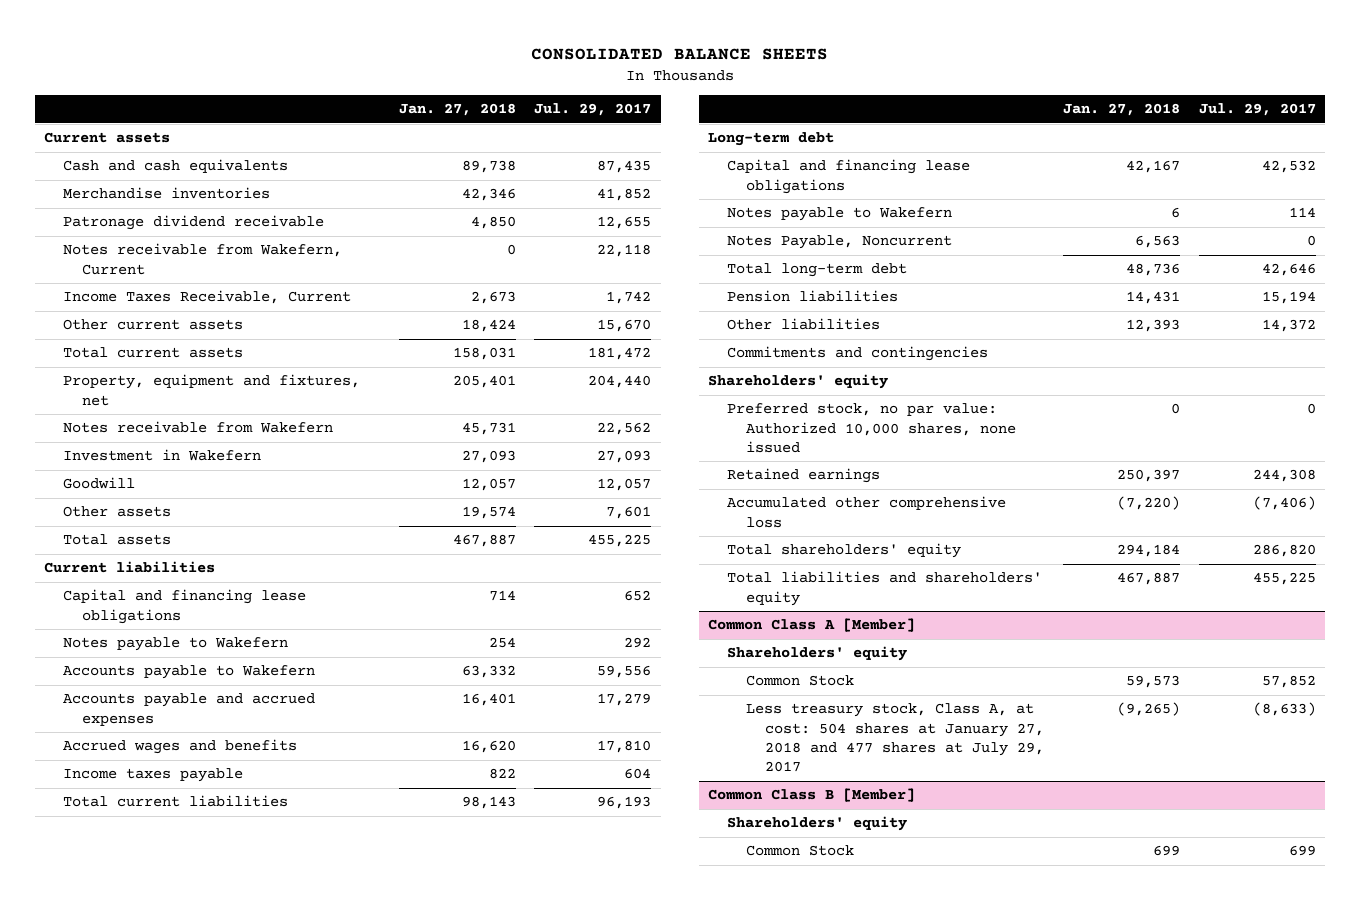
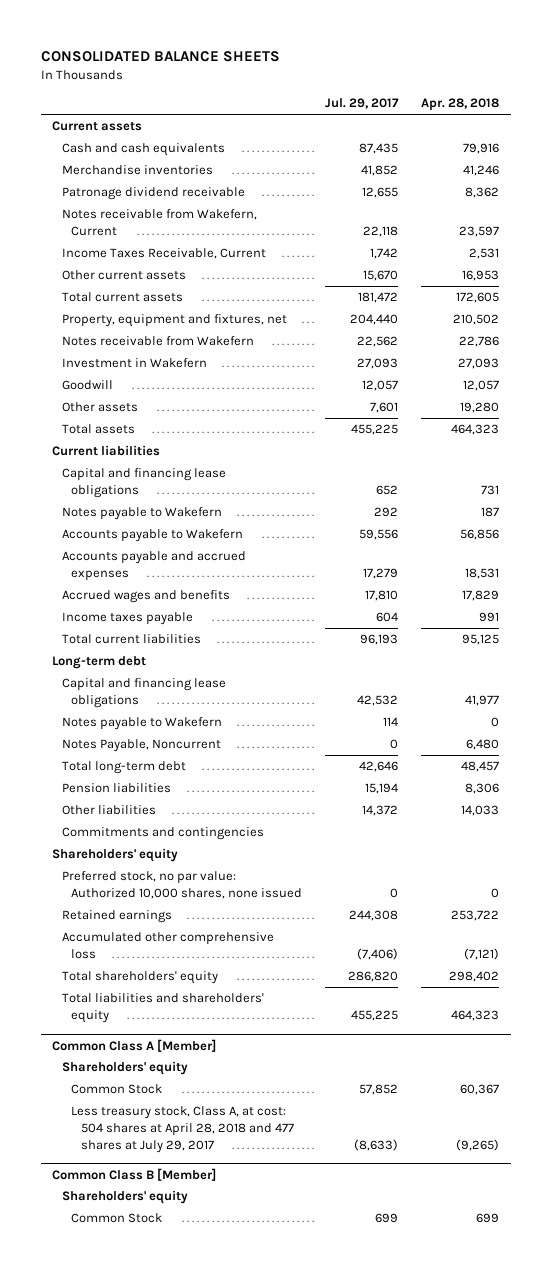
[398,103,516,117] Jan. 27, 2018 -> none
none -> [421,98,500,112] Apr. 28, 2018
[746,703,1045,773] Less treasury stock, Class A, at cost: 504 shares at January 27, 2018 and 477 shares at July 29, 2017 -> [71,1106,295,1153] Less treasury stock, Class A, at cost: 504 shares at April 28, 2018 and 477 shares at July 29, 2017

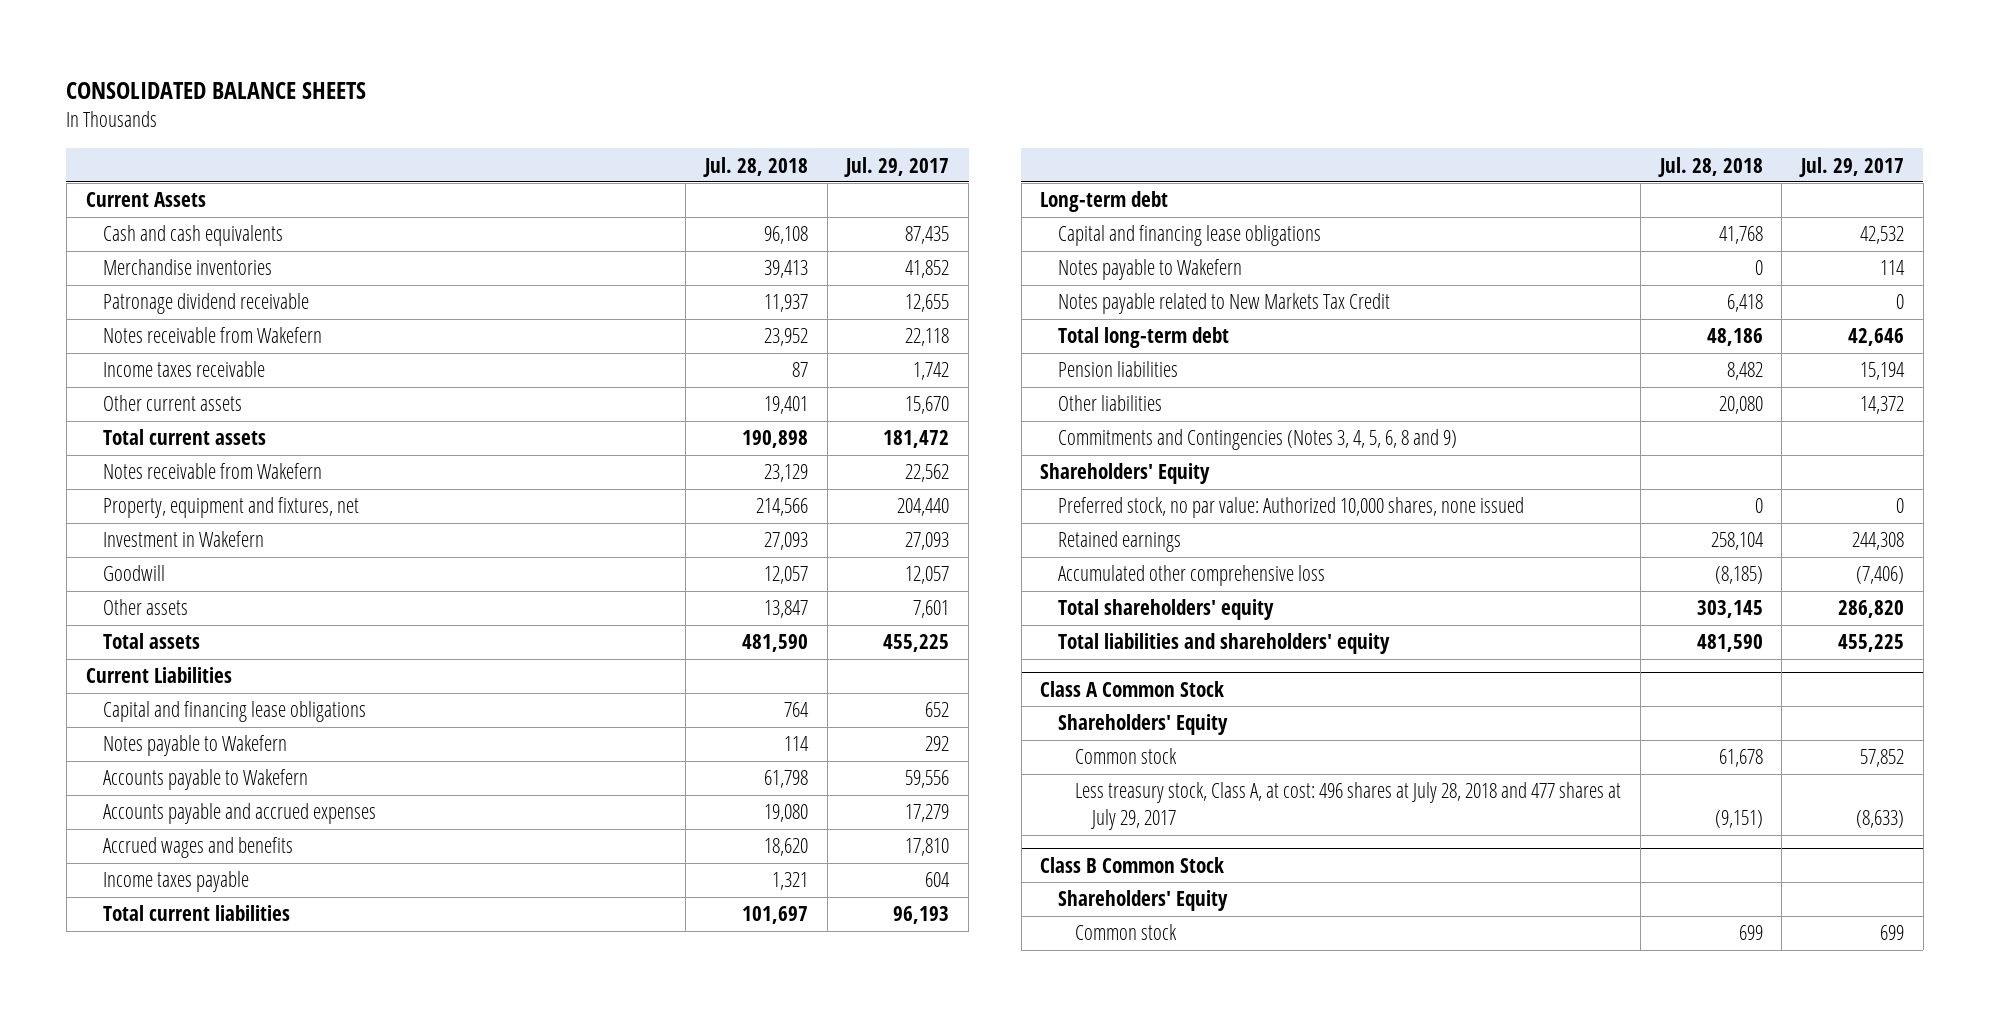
[421,98,500,112] Apr. 28, 2018 -> none
none -> [702,156,808,177] Jul. 28, 2018
[52,121,143,132] Current assets -> [85,192,206,208] Current Assets
[61,209,257,236] Notes receivable from Wakefern, Current -> [102,327,322,344] Notes receivable from Wakefern
[61,248,266,260] Income Taxes Receivable, Current -> [102,361,265,378] Income taxes receivable
[61,314,287,328] Property, equipment and fixtures, net -> [102,497,359,519] Property, equipment and fixtures, net
[52,445,161,457] Current liabilities -> [85,667,232,684] Current Liabilities
[61,739,221,753] Notes Payable, Noncurrent -> [1057,293,1390,315] Notes payable related to New Markets Tax Credit
[61,827,264,841] Commitments and contingencies -> [1057,429,1457,451] Commitments and Contingencies (Notes 3, 4, 5, 6, 8 and 9)
[52,848,179,863] Shareholders' equity -> [1040,463,1211,485] Shareholders' Equity
[52,1038,217,1052] Common Class A [Member] -> [1040,680,1225,697] Class A Common Stock
[61,1061,188,1076] Shareholders' equity -> [1057,714,1228,736] Shareholders' Equity
[71,1084,163,1095] Common Stock -> [1074,748,1177,765] Common stock
[71,1106,295,1153] Less treasury stock, Class A, at cost: 504 shares at April 28, 2018 and 477 shares at July 29, 2017 -> [1074,782,1621,831] Less treasury stock, Class A, at cost: 496 shares at July 28, 2018 and 477 shares at July 29, 2017
[52,1167,217,1181] Common Class B [Member] -> [1040,856,1225,873] Class B Common Stock
[61,1190,188,1205] Shareholders' equity -> [1057,890,1228,912] Shareholders' Equity
[71,1213,163,1224] Common Stock -> [1074,924,1177,941] Common stock

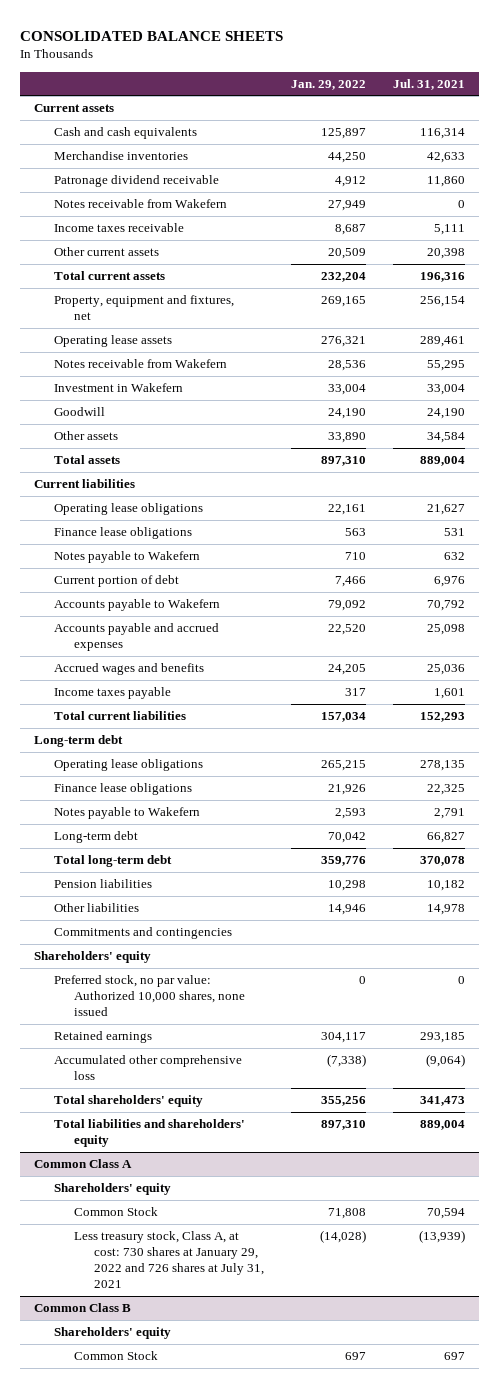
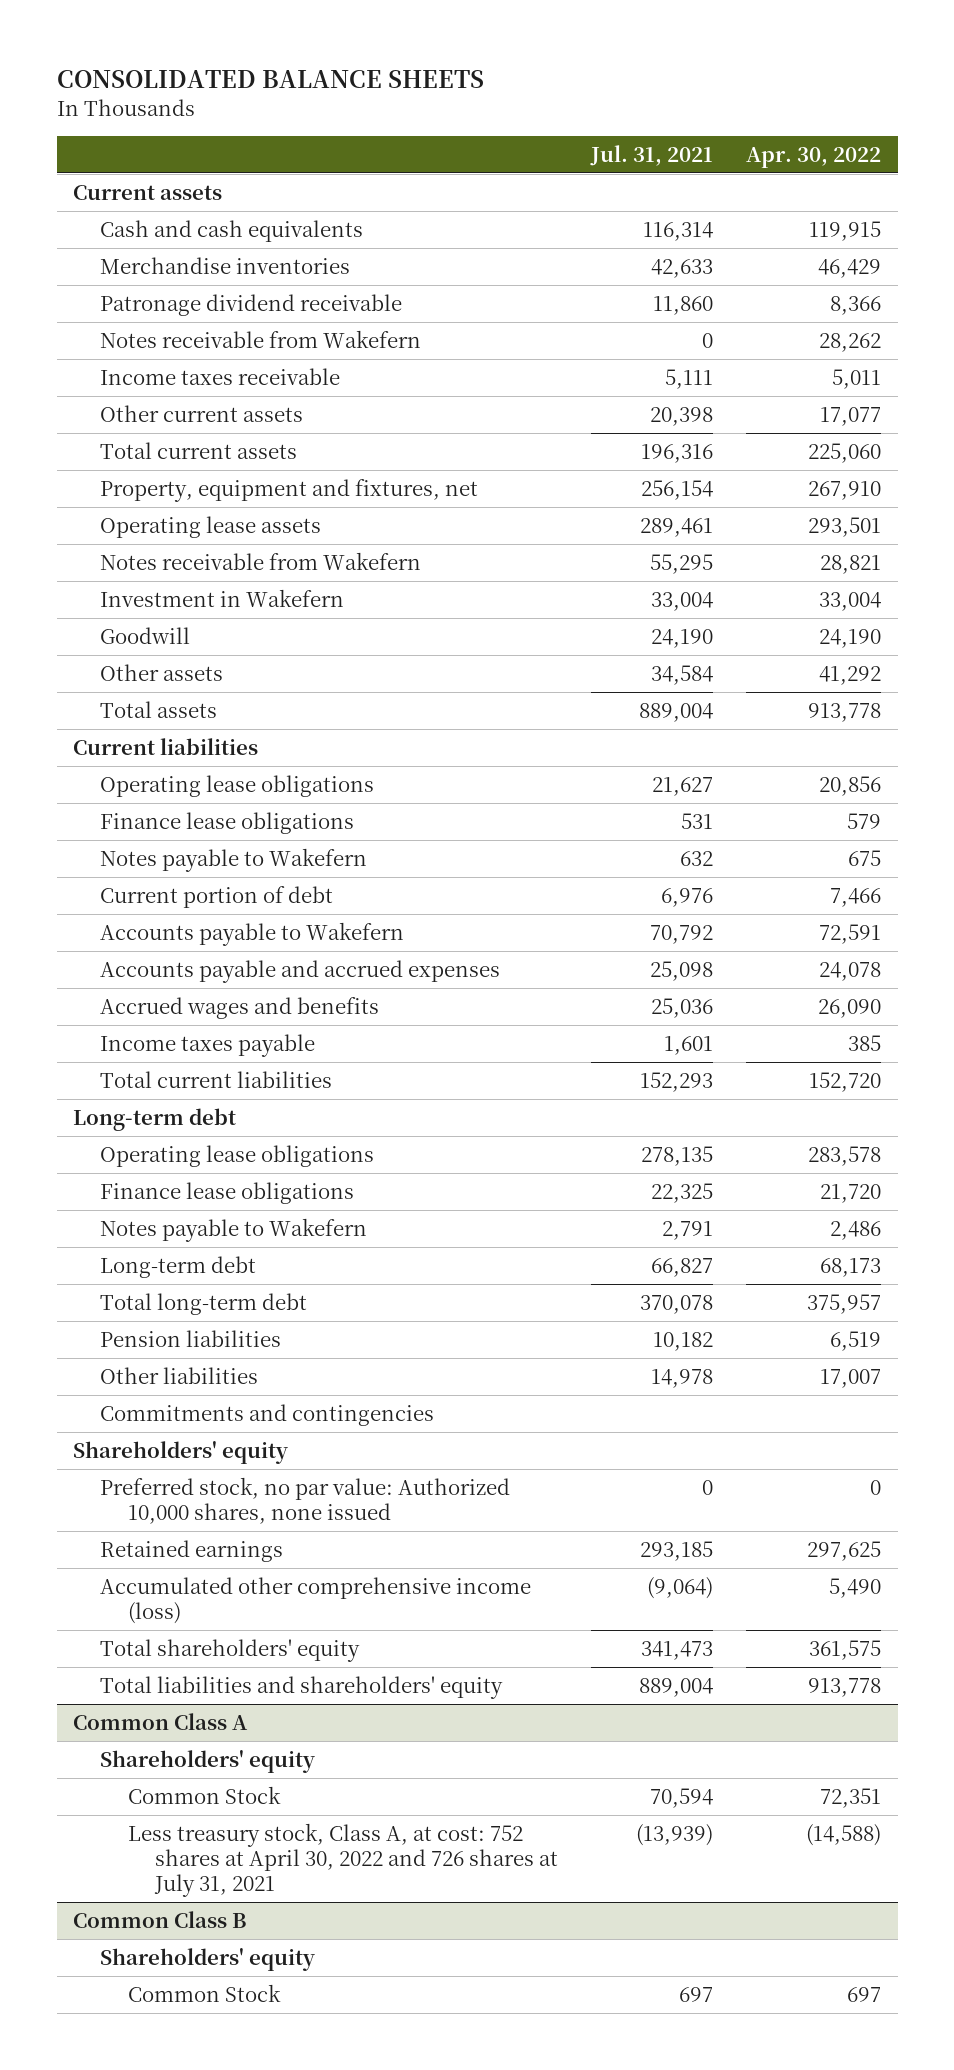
[291,79,367,90] Jan. 29, 2022 -> none
none -> [746,146,882,168] Apr. 30, 2022
[53,1055,242,1081] Accumulated other comprehensive loss -> [100,1576,532,1624] Accumulated other comprehensive income (loss)
[74,1231,265,1289] Less treasury stock, Class A, at cost: 730 shares at January 29, 2022 and 726 shares at July 31, 2021 -> [127,1822,559,1897] Less treasury stock, Class A, at cost: 752 shares at April 30, 2022 and 726 shares at July 31, 2021

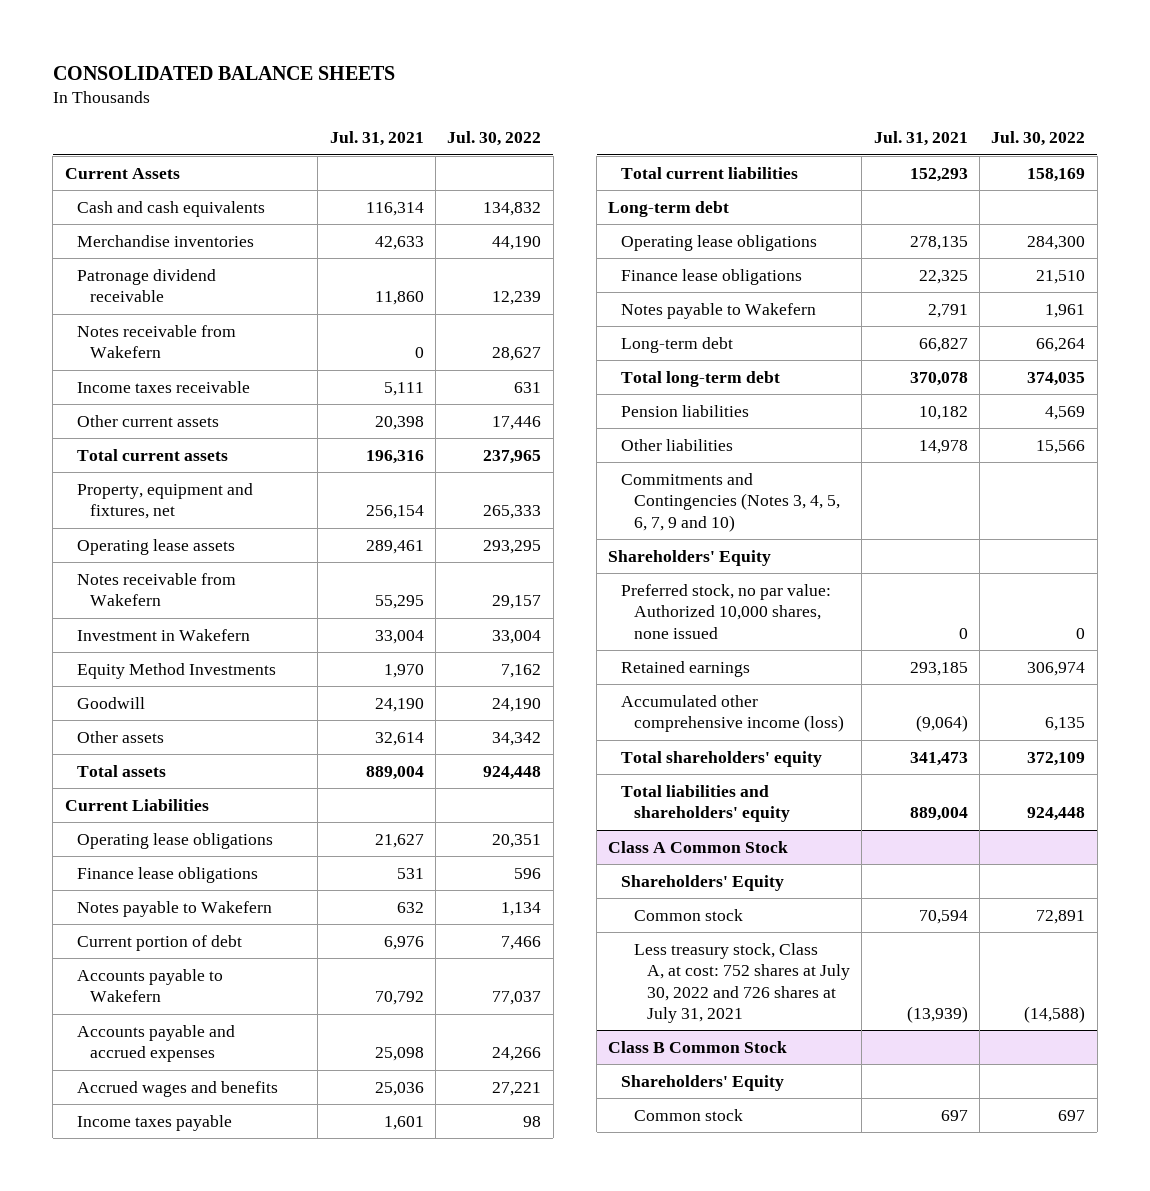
[746,146,882,168] Apr. 30, 2022 -> none
none -> [447,131,542,147] Jul. 30, 2022
[73,184,223,200] Current assets -> [64,167,180,179] Current Assets
none -> [77,662,277,679] Equity Method Investments
[651,664,714,685] 34,584 -> [374,731,424,746] 32,614
[73,737,259,755] Current liabilities -> [64,798,209,811] Current Liabilities
[100,1403,435,1426] Commitments and contingencies -> [621,472,841,532] Commitments and Contingencies (Notes 3, 4, 5, 6, 7, 9 and 10)
[73,1440,289,1464] Shareholders' equity -> [608,549,772,566] Shareholders' Equity
[73,1712,249,1730] Common Class A -> [608,840,789,853] Class A Common Stock
[100,1749,316,1773] Shareholders' equity -> [621,874,785,891] Shareholders' Equity
[127,1785,281,1804] Common Stock -> [634,908,744,921] Common stock
[127,1822,559,1897] Less treasury stock, Class A, at cost: 752 shares at April 30, 2022 and 726 shares at July 31, 2021 -> [634,942,850,1023] Less treasury stock, Class A, at cost: 752 shares at July 30, 2022 and 726 shares at July 31, 2021
[73,1910,248,1928] Common Class B -> [608,1040,788,1053] Class B Common Stock
[100,1947,316,1971] Shareholders' equity -> [621,1074,785,1091] Shareholders' Equity
[127,1983,281,2002] Common Stock -> [634,1108,744,1121] Common stock

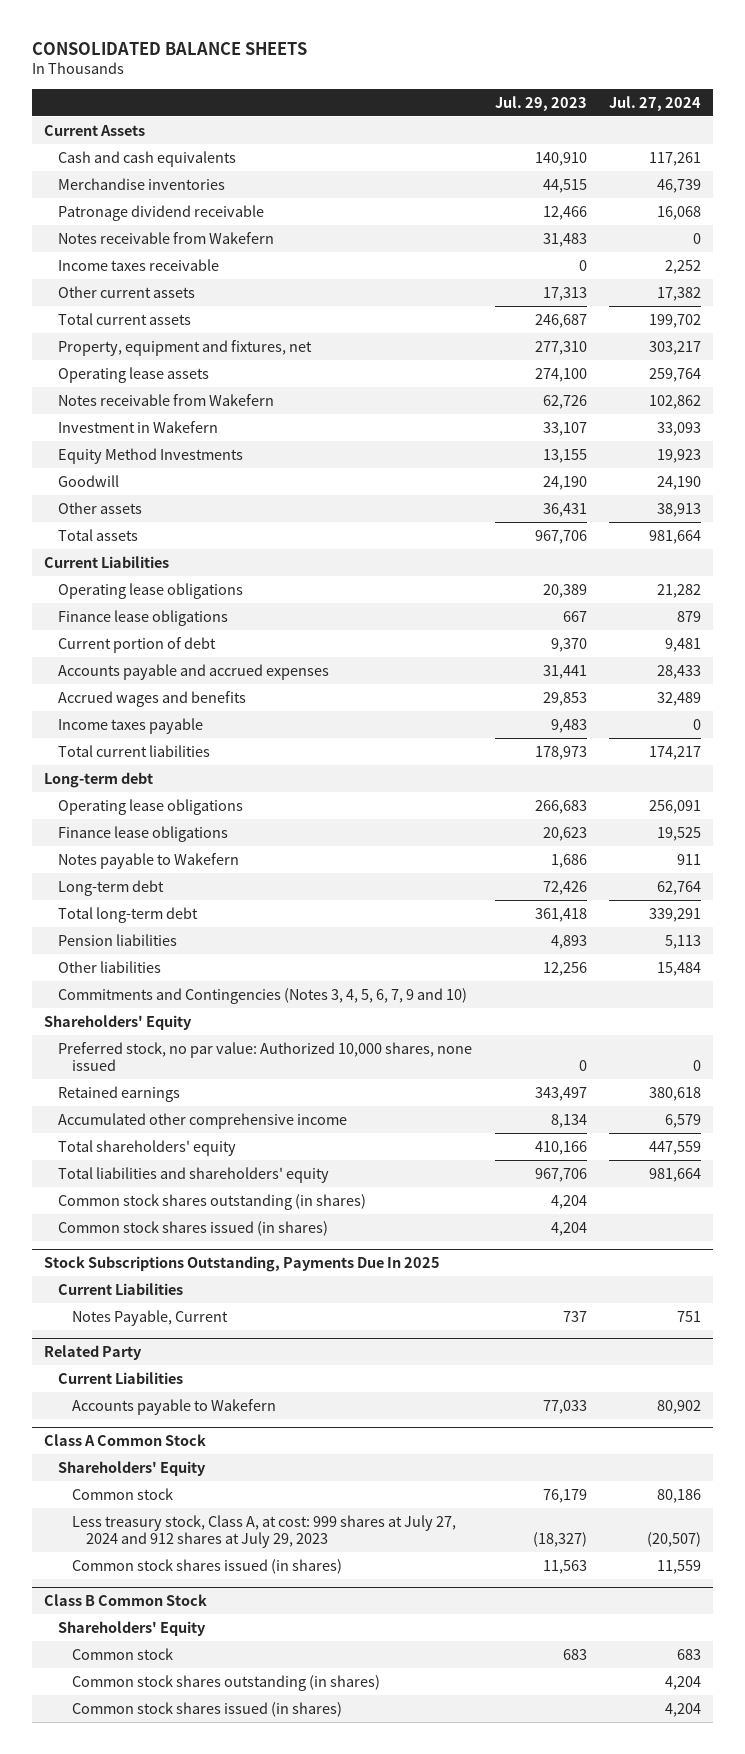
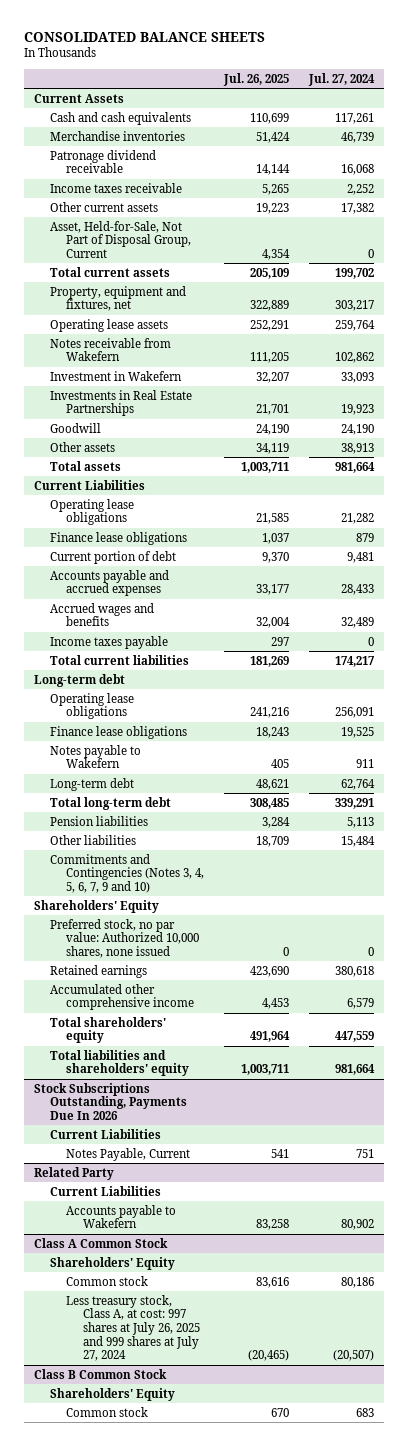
[494,95,587,111] Jul. 29, 2023 -> none
none -> [223,72,290,86] Jul. 26, 2025
[57,231,274,244] Notes receivable from Wakefern -> none
none -> [49,220,192,259] Asset, Held-for-Sale, Not Part of Disposal Group, Current
[57,447,243,464] Equity Method Investments -> [49,389,192,417] Investments in Real Estate Partnerships
[57,1193,366,1210] Common stock shares outstanding (in shares) -> none
[57,1220,328,1236] Common stock shares issued (in shares) -> none
[43,1256,440,1273] Stock Subscriptions Outstanding, Payments Due In 2025 -> [33,1082,187,1121] Stock Subscriptions Outstanding, Payments Due In 2026
[72,1558,343,1574] Common stock shares issued (in shares) -> none
[72,1514,457,1548] Less treasury stock, Class A, at cost: 999 shares at July 27, 2024 and 912 shares at July 29, 2023 -> [66,1294,200,1362] Less treasury stock, Class A, at cost: 997 shares at July 26, 2025 and 999 shares at July 27, 2024
[72,1674,381,1691] Common stock shares outstanding (in shares) -> none
[72,1701,343,1717] Common stock shares issued (in shares) -> none

